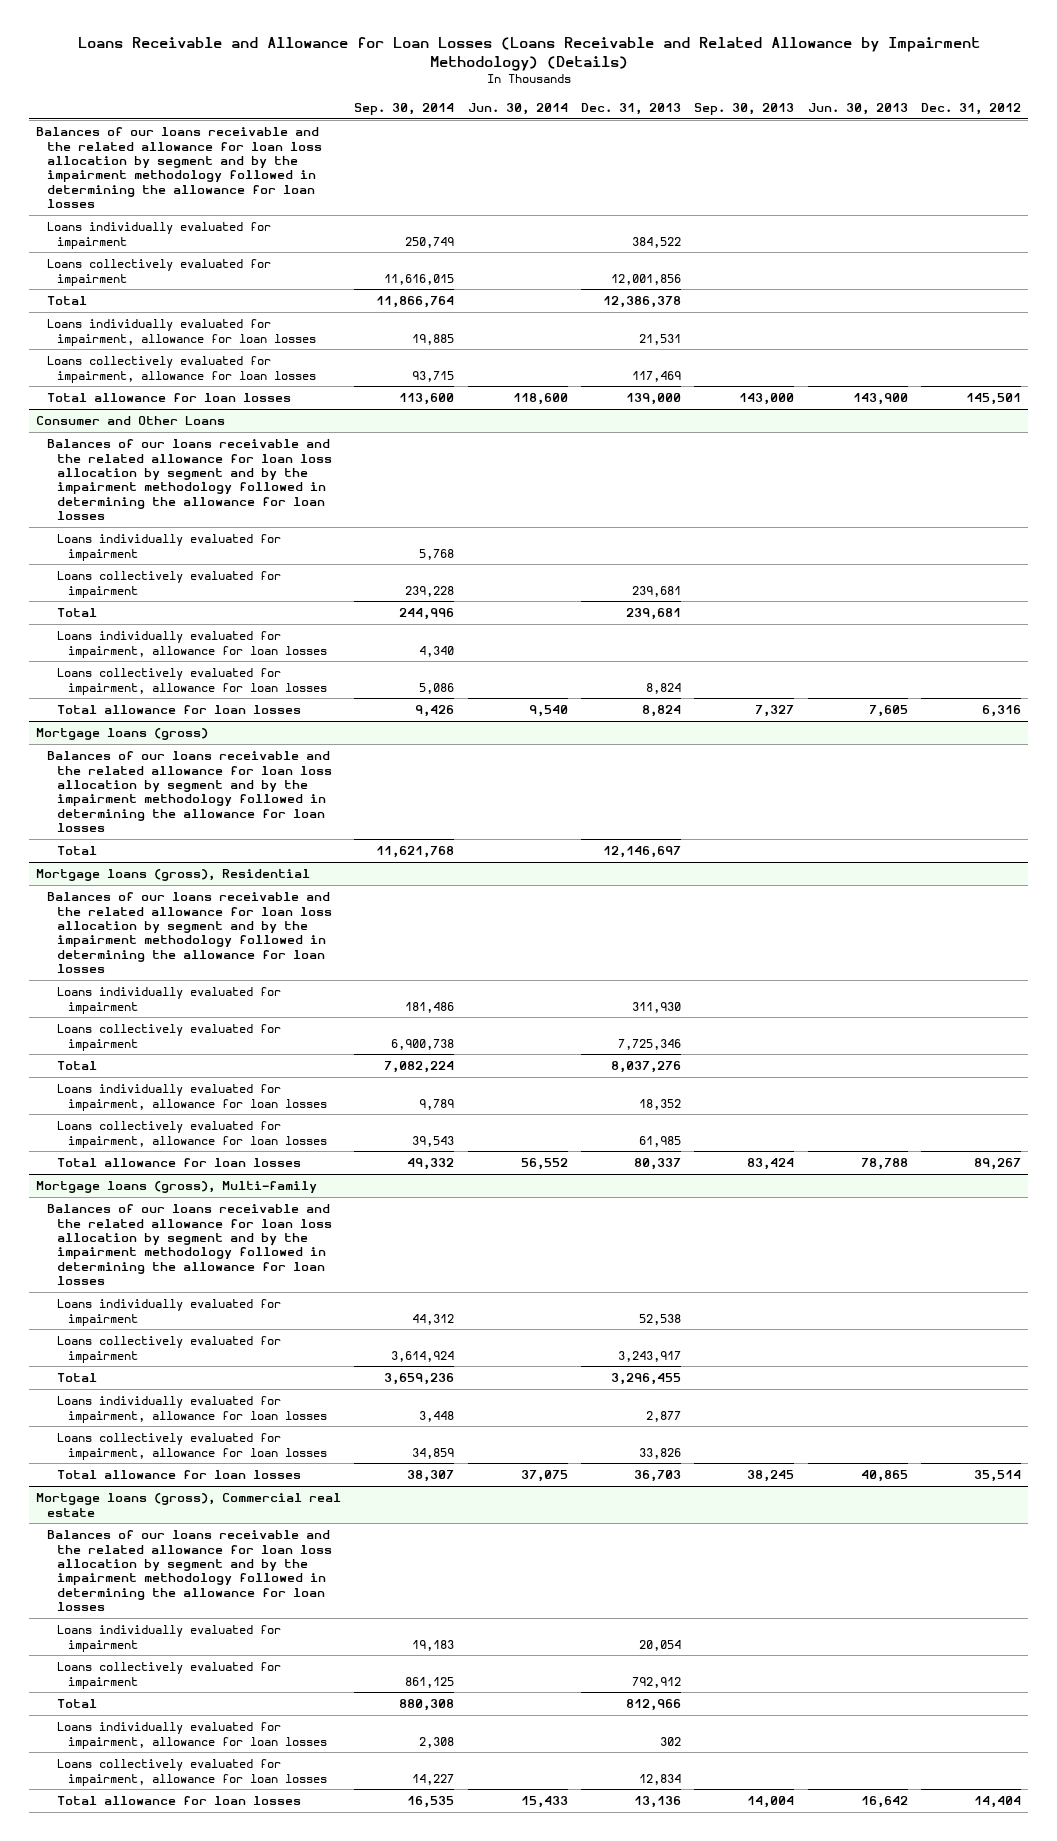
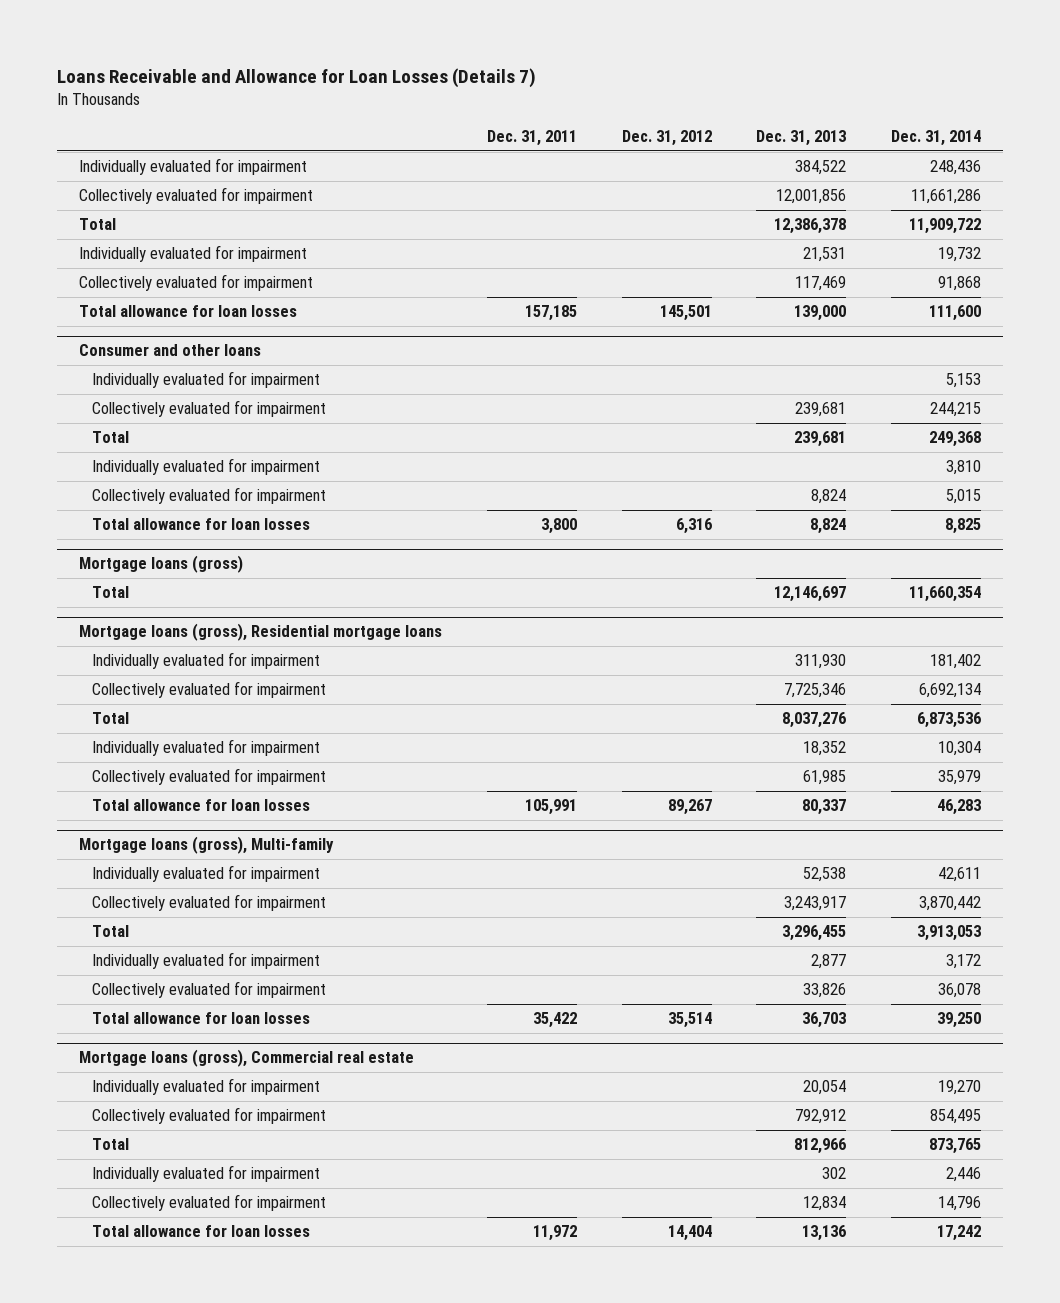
[77,37,980,72] Loans Receivable and Allowance for Loan Losses (Loans Receivable and Related Allowance by Impairment Methodology) (Details) -> [57,67,537,88] Loans Receivable and Allowance for Loan Losses (Details 7)
[354,102,455,115] Sep. 30, 2014 -> none
[467,102,568,115] Jun. 30, 2014 -> none
[694,102,795,115] Sep. 30, 2013 -> none
[807,102,908,115] Jun. 30, 2013 -> none
none -> [486,130,577,147] Dec. 31, 2011
none -> [890,130,981,147] Dec. 31, 2014
[35,127,322,209] Balances of our loans receivable and the related allowance for loan loss allocation by segment and by the impairment methodology followed in determining the allowance for loan losses -> none
[46,222,271,249] Loans individually evaluated for impairment -> [79,158,308,176] Individually evaluated for impairment
[46,259,271,286] Loans collectively evaluated for impairment -> [79,187,314,205] Collectively evaluated for impairment
[46,319,317,346] Loans individually evaluated for impairment, allowance for loan losses -> [79,245,308,263] Individually evaluated for impairment
[46,356,317,383] Loans collectively evaluated for impairment, allowance for loan losses -> [79,274,314,292] Collectively evaluated for impairment
[46,439,333,521] Balances of our loans receivable and the related allowance for loan loss allocation by segment and by the impairment methodology followed in determining the allowance for loan losses -> none
[35,416,225,426] Consumer and Other Loans -> [79,344,262,357] Consumer and other loans
[57,534,282,561] Loans individually evaluated for impairment -> [91,371,320,389] Individually evaluated for impairment
[57,571,282,598] Loans collectively evaluated for impairment -> [91,400,326,418] Collectively evaluated for impairment
[57,631,327,658] Loans individually evaluated for impairment, allowance for loan losses -> [91,458,320,476] Individually evaluated for impairment
[57,668,327,695] Loans collectively evaluated for impairment, allowance for loan losses -> [91,487,326,505] Collectively evaluated for impairment
[46,751,333,833] Balances of our loans receivable and the related allowance for loan loss allocation by segment and by the impairment methodology followed in determining the allowance for loan losses -> none
[46,892,333,974] Balances of our loans receivable and the related allowance for loan loss allocation by segment and by the impairment methodology followed in determining the allowance for loan losses -> none
[35,869,310,882] Mortgage loans (gross), Residential -> [79,623,443,642] Mortgage loans (gross), Residential mortgage loans
[57,987,282,1014] Loans individually evaluated for impairment -> [91,652,320,670] Individually evaluated for impairment
[57,1024,282,1051] Loans collectively evaluated for impairment -> [91,681,326,699] Collectively evaluated for impairment
[57,1084,327,1111] Loans individually evaluated for impairment, allowance for loan losses -> [91,739,320,757] Individually evaluated for impairment
[57,1121,327,1148] Loans collectively evaluated for impairment, allowance for loan losses -> [91,768,326,786] Collectively evaluated for impairment
[46,1204,333,1286] Balances of our loans receivable and the related allowance for loan loss allocation by segment and by the impairment methodology followed in determining the allowance for loan losses -> none
[57,1299,282,1326] Loans individually evaluated for impairment -> [91,865,320,883] Individually evaluated for impairment
[57,1336,282,1363] Loans collectively evaluated for impairment -> [91,894,326,912] Collectively evaluated for impairment
[57,1396,327,1423] Loans individually evaluated for impairment, allowance for loan losses -> [91,952,320,970] Individually evaluated for impairment
[57,1433,327,1460] Loans collectively evaluated for impairment, allowance for loan losses -> [91,981,326,999] Collectively evaluated for impairment
[46,1530,333,1612] Balances of our loans receivable and the related allowance for loan loss allocation by segment and by the impairment methodology followed in determining the allowance for loan losses -> none
[57,1625,282,1652] Loans individually evaluated for impairment -> [91,1078,320,1096] Individually evaluated for impairment
[57,1662,282,1689] Loans collectively evaluated for impairment -> [91,1107,326,1125] Collectively evaluated for impairment
[57,1722,327,1749] Loans individually evaluated for impairment, allowance for loan losses -> [91,1165,320,1183] Individually evaluated for impairment
[57,1759,327,1786] Loans collectively evaluated for impairment, allowance for loan losses -> [91,1194,326,1212] Collectively evaluated for impairment

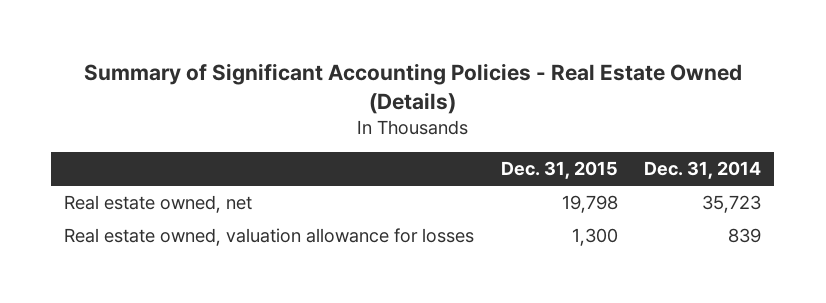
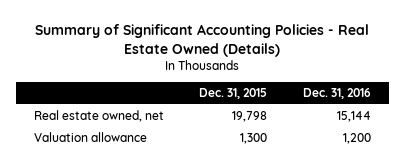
[644,161,762,180] Dec. 31, 2014 -> none
none -> [303,88,372,100] Dec. 31, 2016
[64,228,475,247] Real estate owned, valuation allowance for losses -> [33,132,147,143] Valuation allowance

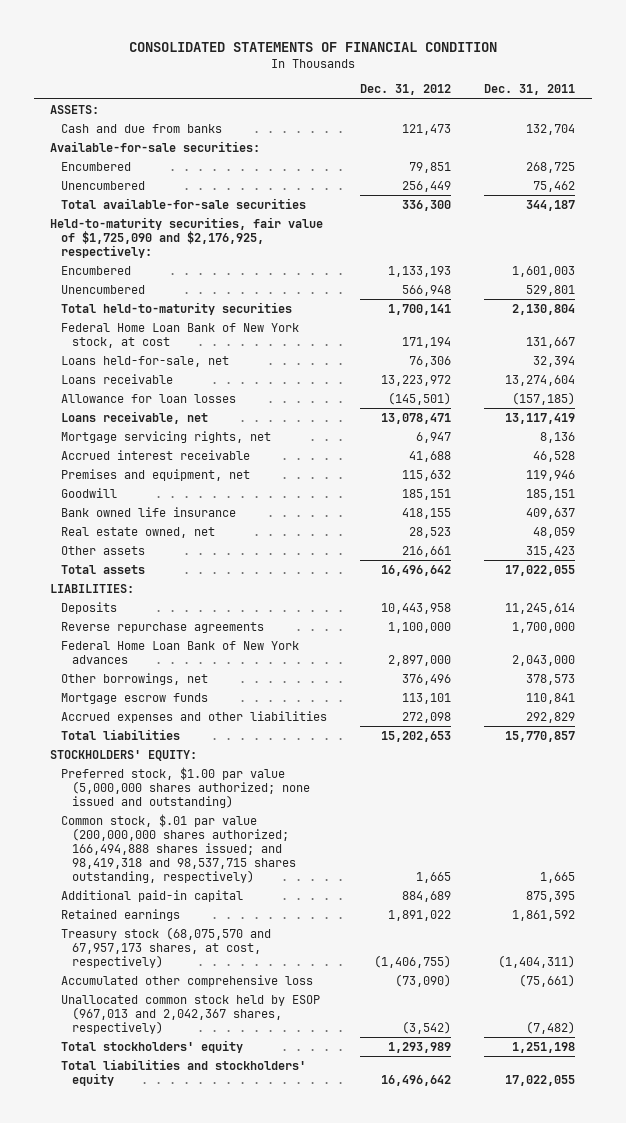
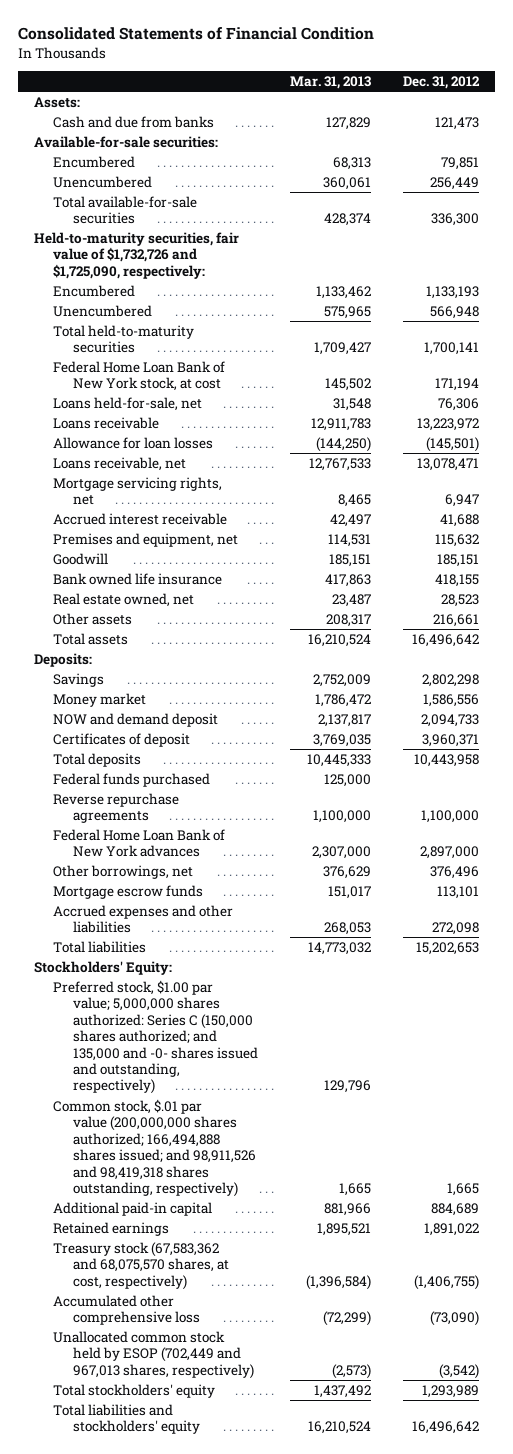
[128,42,497,53] CONSOLIDATED STATEMENTS OF FINANCIAL CONDITION -> [18,27,375,41] Consolidated Statements of Financial Condition
[484,84,576,96] Dec. 31, 2011 -> none
none -> [289,75,371,89] Mar. 31, 2013
[50,104,100,114] ASSETS: -> [34,96,81,108] Assets:
[50,216,324,258] Held-to-maturity securities, fair value of $1,725,090 and $2,176,925, respectively: -> [34,231,240,279] Held-to-maturity securities, fair value of $1,732,726 and $1,725,090, respectively:
[50,583,135,593] LIABILITIES: -> none
none -> [34,652,93,667] Deposits:
none -> [53,672,105,687] Savings
none -> [53,692,147,707] Money market
none -> [53,712,219,727] NOW and demand deposit
none -> [53,732,191,747] Certificates of deposit
[61,601,118,614] Deposits -> [53,752,142,767] Total deposits
none -> [53,772,211,787] Federal funds purchased
[50,749,198,761] STOCKHOLDERS' EQUITY: -> [34,960,173,975] Stockholders' Equity:
[61,766,310,808] Preferred stock, $1.00 par value (5,000,000 shares authorized; none issued and outstanding) -> [53,979,258,1095] Preferred stock, $1.00 par value; 5,000,000 shares authorized: Series C (150,000 shares authorized; and 135,000 and -0- shares issued and outstanding, respectively)
[61,813,296,883] Common stock, $.01 par value (200,000,000 shares authorized; 166,494,888 shares issued; and 98,419,318 and 98,537,715 shares outstanding, respectively) -> [53,1098,256,1198] Common stock, $.01 par value (200,000,000 shares authorized; 166,494,888 shares issued; and 98,911,526 and 98,419,318 shares outstanding, respectively)
[61,926,272,968] Treasury stock (68,075,570 and 67,957,173 shares, at cost, respectively) -> [53,1241,229,1290] Treasury stock (67,583,362 and 68,075,570 shares, at cost, respectively)
[61,994,321,1034] Unallocated common stock held by ESOP (967,013 and 2,042,367 shares, respectively) -> [53,1330,254,1379] Unallocated common stock held by ESOP (702,449 and 967,013 shares, respectively)

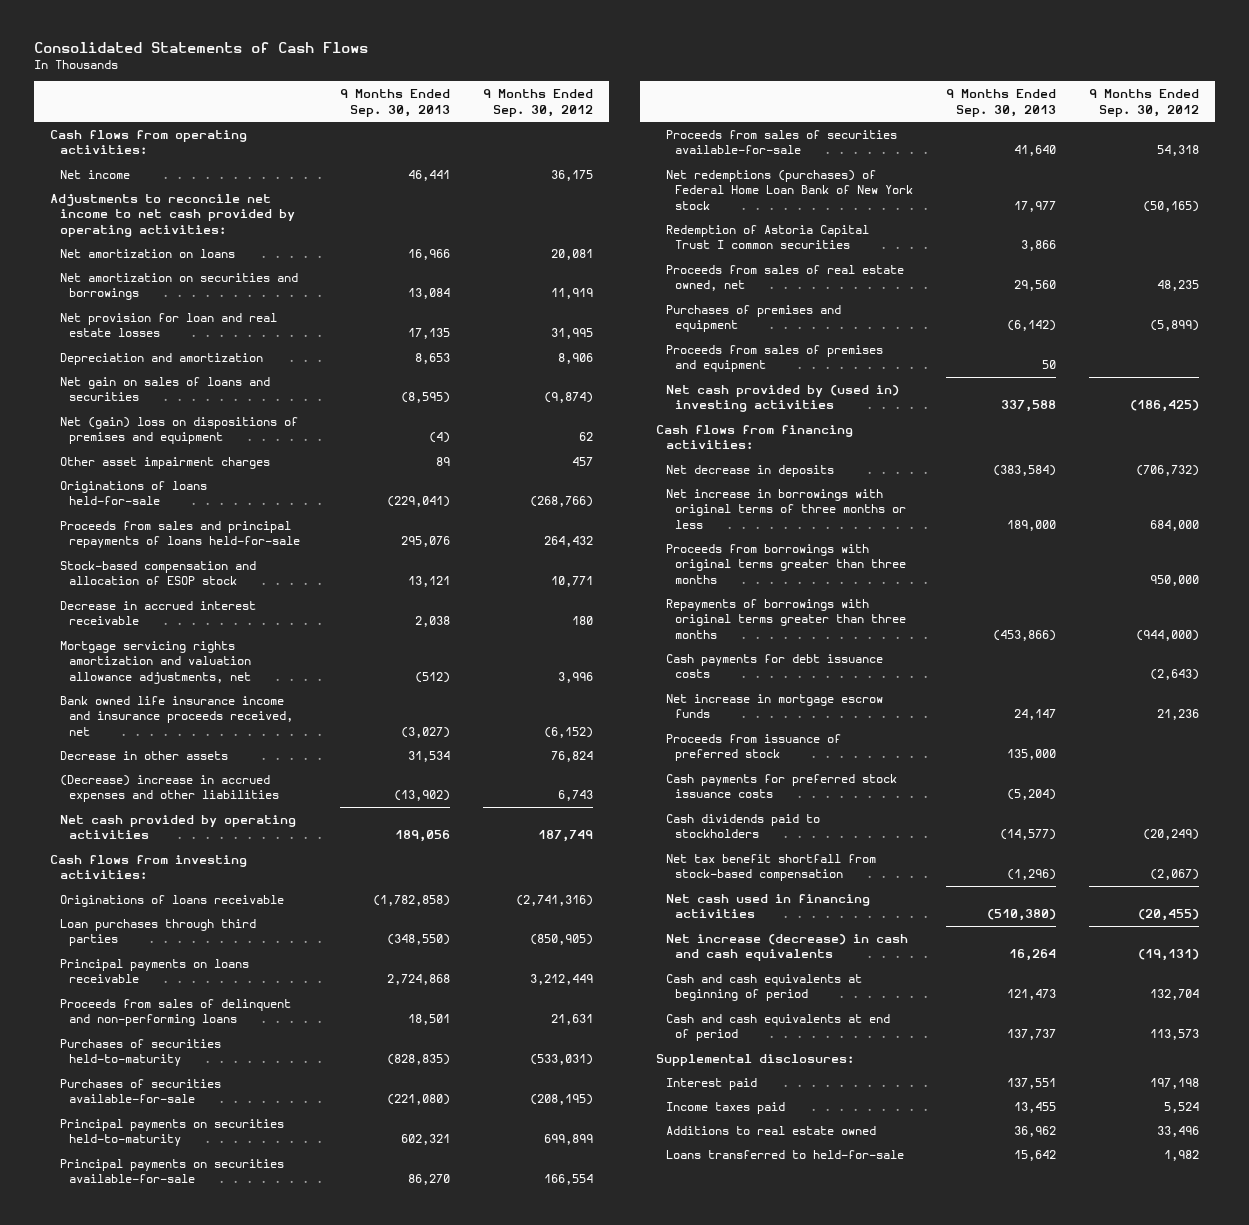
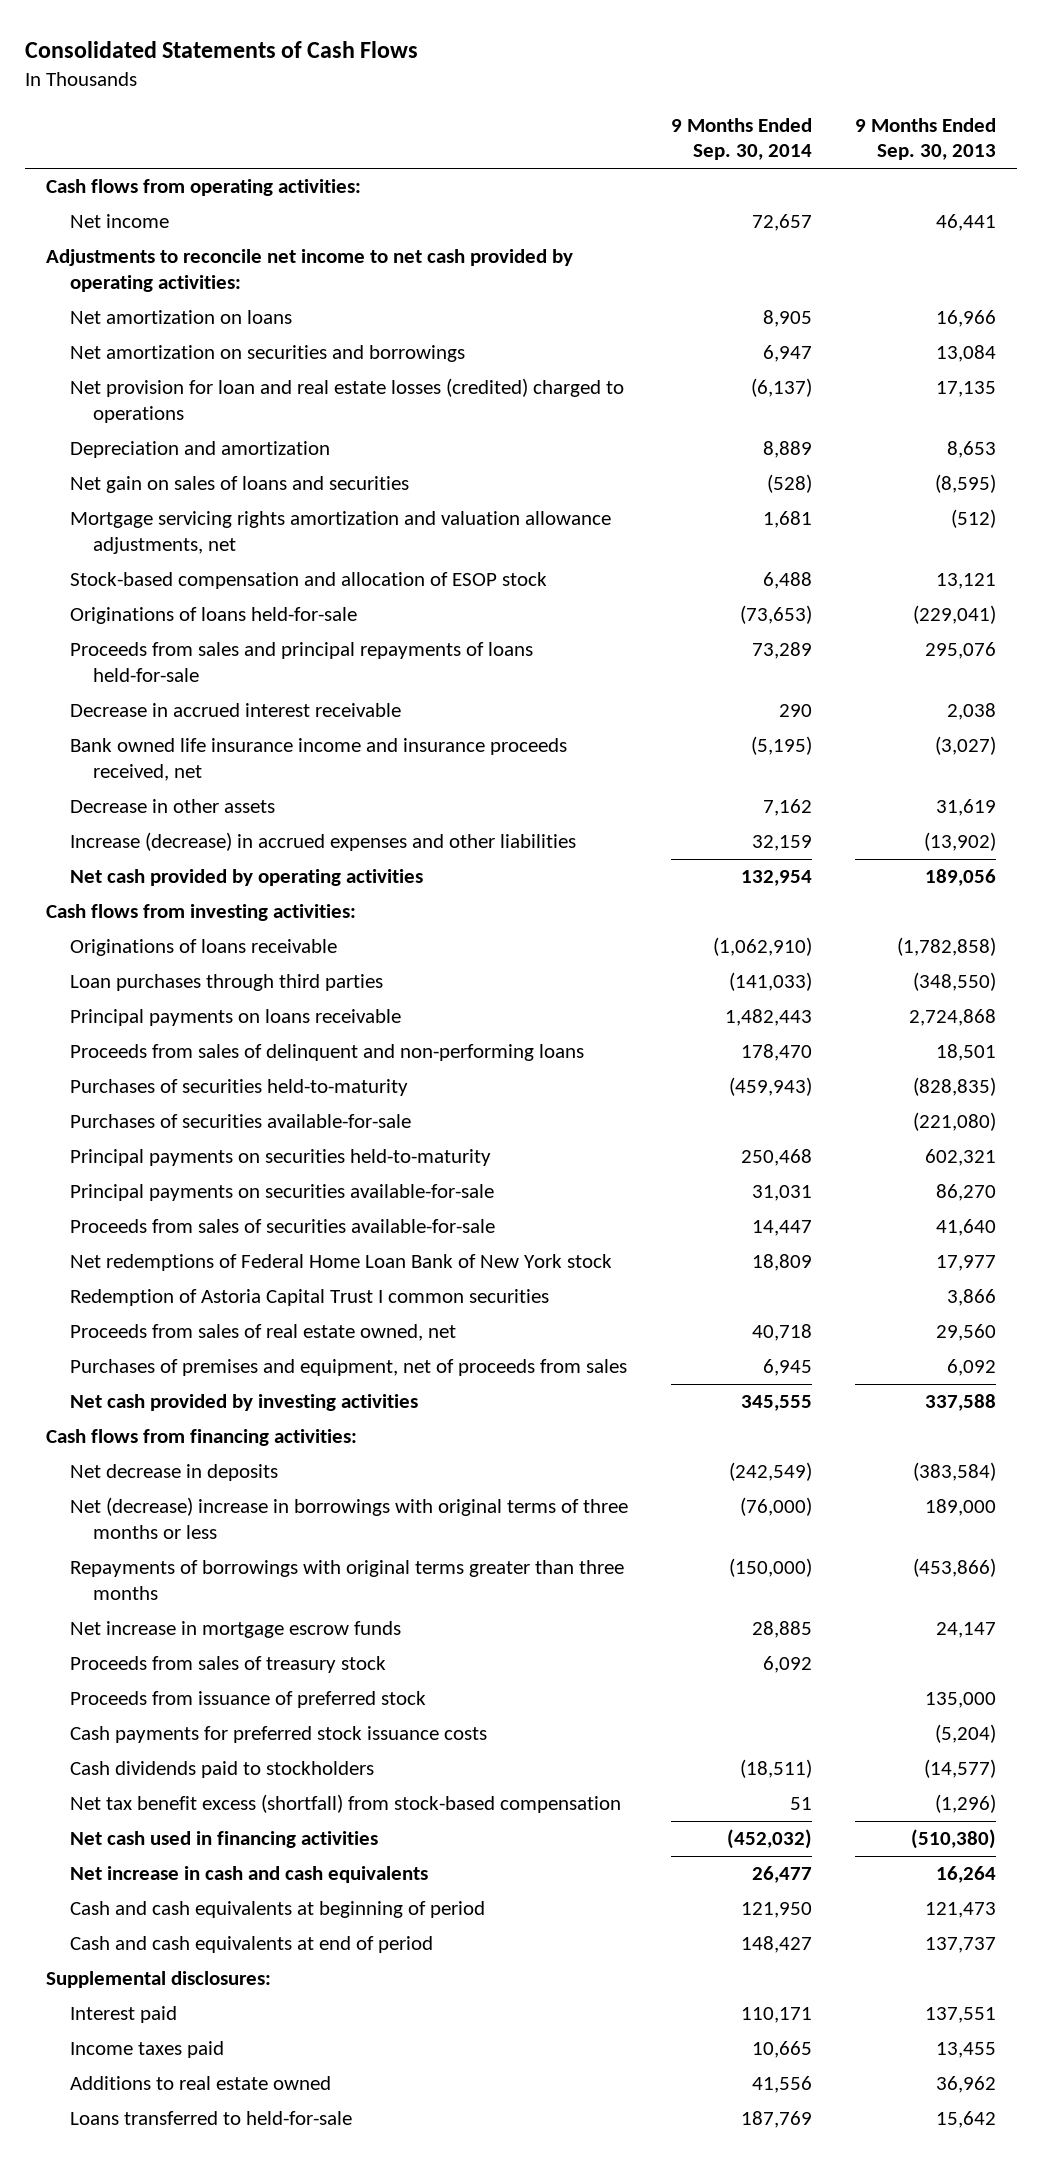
[482,89,593,117] 9 Months Ended Sep. 30, 2012 -> none
none -> [670,117,812,161] 9 Months Ended Sep. 30, 2014
[59,312,277,338] Net provision for loan and real estate losses -> [69,378,624,424] Net provision for loan and real estate losses (credited) charged to operations
[59,416,298,445] Net (gain) loss on dispositions of premises and equipment -> none
[59,456,270,469] Other asset impairment charges -> none
[59,640,252,684] Mortgage servicing rights amortization and valuation allowance adjustments, net -> [69,511,611,555] Mortgage servicing rights amortization and valuation allowance adjustments, net
[59,560,256,586] Stock-based compensation and allocation of ESOP stock -> [69,572,547,590] Stock-based compensation and allocation of ESOP stock
[407,750,450,762] 31,534 -> [935,799,996,817] 31,619
[59,774,280,803] (Decrease) increase in accrued expenses and other liabilities -> [69,832,576,852] Increase (decrease) in accrued expenses and other liabilities
[665,169,913,210] Net redemptions (purchases) of Federal Home Loan Bank of New York stock -> [69,1254,612,1272] Net redemptions of Federal Home Loan Bank of New York stock
[665,304,841,333] Purchases of premises and equipment -> none
[665,344,883,373] Proceeds from sales of premises and equipment -> [69,1359,627,1377] Purchases of premises and equipment, net of proceeds from sales
[1041,360,1056,370] 50 -> [946,1359,996,1377] 6,092
[665,384,899,413] Net cash provided by (used in) investing activities -> [69,1394,418,1412] Net cash provided by investing activities
[665,543,906,584] Proceeds from borrowings with original terms greater than three months -> none
[665,488,906,529] Net increase in borrowings with original terms of three months or less -> [69,1497,628,1540] Net (decrease) increase in borrowings with original terms of three months or less
[665,653,883,679] Cash payments for debt issuance costs -> none
none -> [69,1656,386,1674] Proceeds from sales of treasury stock
[665,853,876,882] Net tax benefit shortfall from stock-based compensation -> [69,1794,621,1814] Net tax benefit excess (shortfall) from stock-based compensation
[665,933,908,962] Net increase (decrease) in cash and cash equivalents -> [69,1866,428,1884] Net increase in cash and cash equivalents

